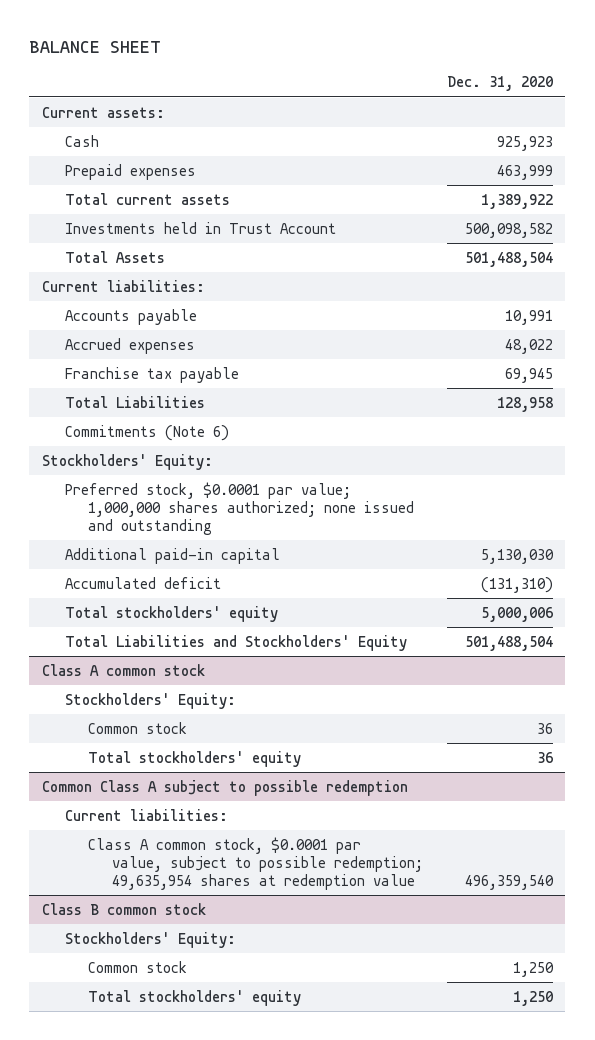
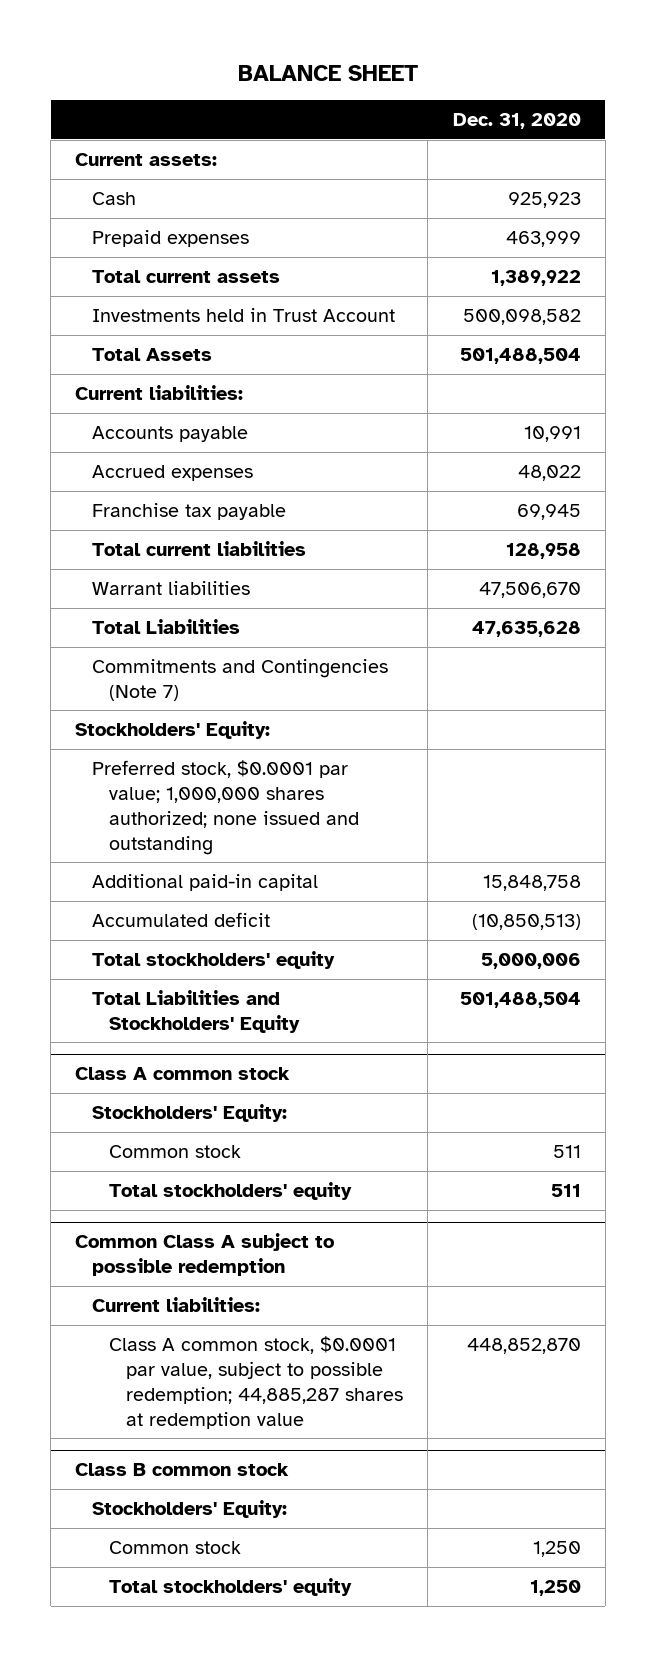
none -> [92,540,307,556] Total current liabilities
none -> [92,580,251,595] Warrant liabilities
[497,396,554,412] 128,958 -> [471,620,581,637] 47,635,628
[64,424,229,441] Commitments (Note 6) -> [92,658,389,701] Commitments and Contingencies (Note 7)
[481,548,555,564] 5,130,030 -> [482,874,581,891] 15,848,758
[481,576,554,593] (131,310) -> [471,913,581,930] (10,850,513)
[537,722,554,734] 36 -> [552,1144,581,1158] 511
[537,751,554,763] 36 -> [550,1183,581,1197] 511
[88,836,423,890] Class A common stock, $0.0001 par value, subject to possible redemption; 49,635,954 shares at redemption value -> [109,1335,404,1429] Class A common stock, $0.0001 par value, subject to possible redemption; 44,885,287 shares at redemption value
[465,874,555,890] 496,359,540 -> [466,1337,581,1354] 448,852,870

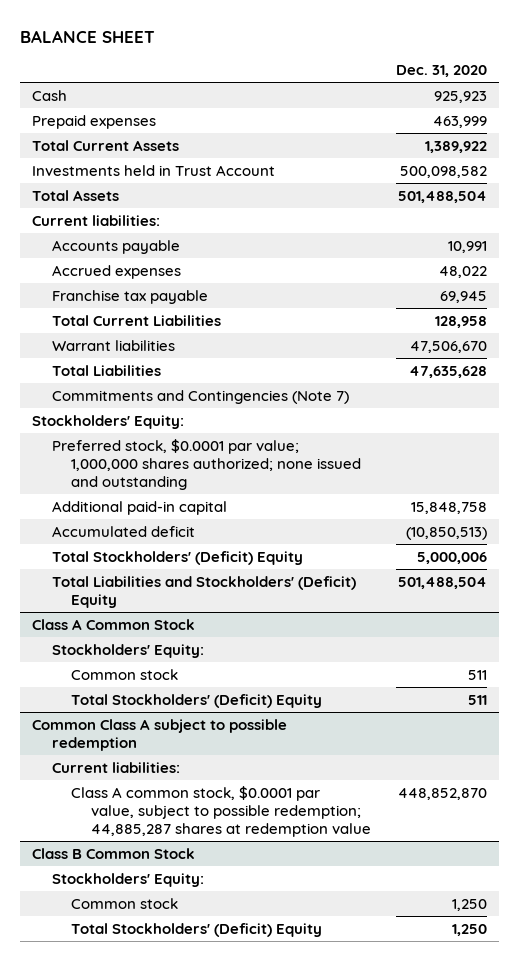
[75,152,218,166] Current assets: -> none
[92,269,281,283] Total current assets -> [32,139,180,151] Total Current Assets
[92,540,307,556] Total current liabilities -> [51,314,221,326] Total Current Liabilities
[92,950,336,969] Total stockholders' equity -> [51,550,303,565] Total Stockholders' (Deficit) Equity
[92,989,301,1033] Total Liabilities and Stockholders' Equity -> [51,575,356,608] Total Liabilities and Stockholders' (Deficit) Equity
[75,1067,291,1081] Class A common stock -> [32,618,196,630] Class A Common Stock
[109,1181,353,1200] Total stockholders' equity -> [71,693,323,708] Total Stockholders' (Deficit) Equity
[75,1463,290,1477] Class B common stock -> [32,847,196,859] Class B Common Stock
[109,1577,353,1596] Total stockholders' equity -> [71,922,323,937] Total Stockholders' (Deficit) Equity

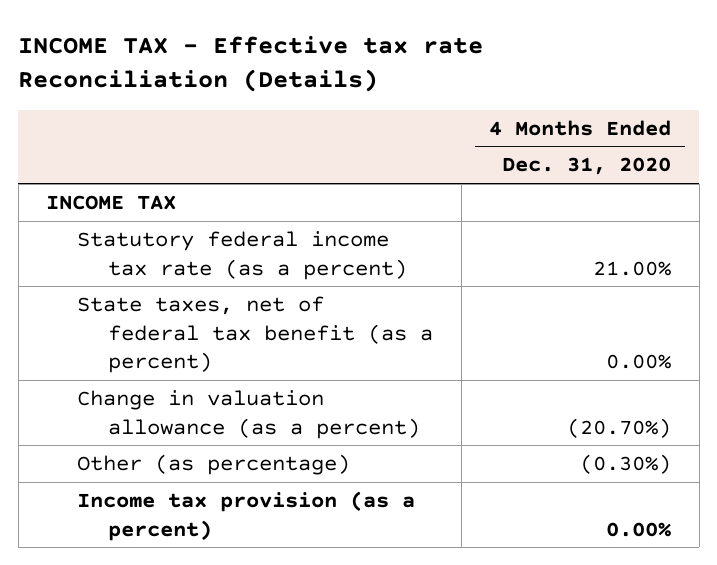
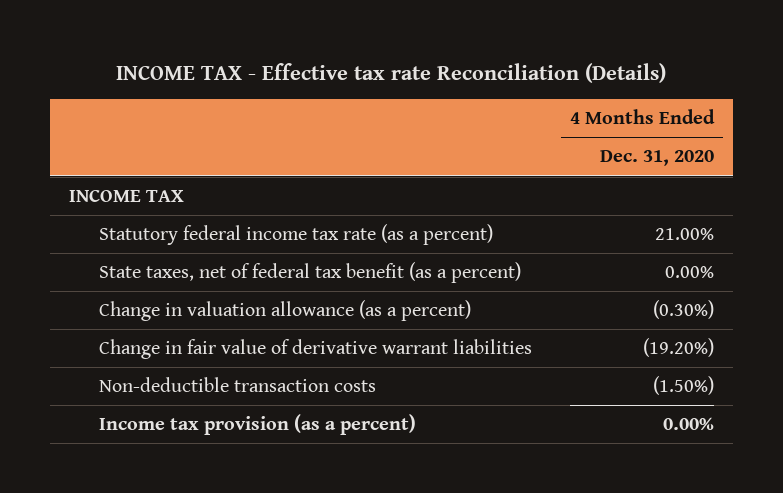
[77,453,351,475] Other (as percentage) -> none
[567,417,672,438] (20.70%) -> [652,300,714,320] (0.30%)
none -> [99,339,533,360] Change in fair value of derivative warrant liabilities
none -> [99,377,377,393] Non-deductible transaction costs

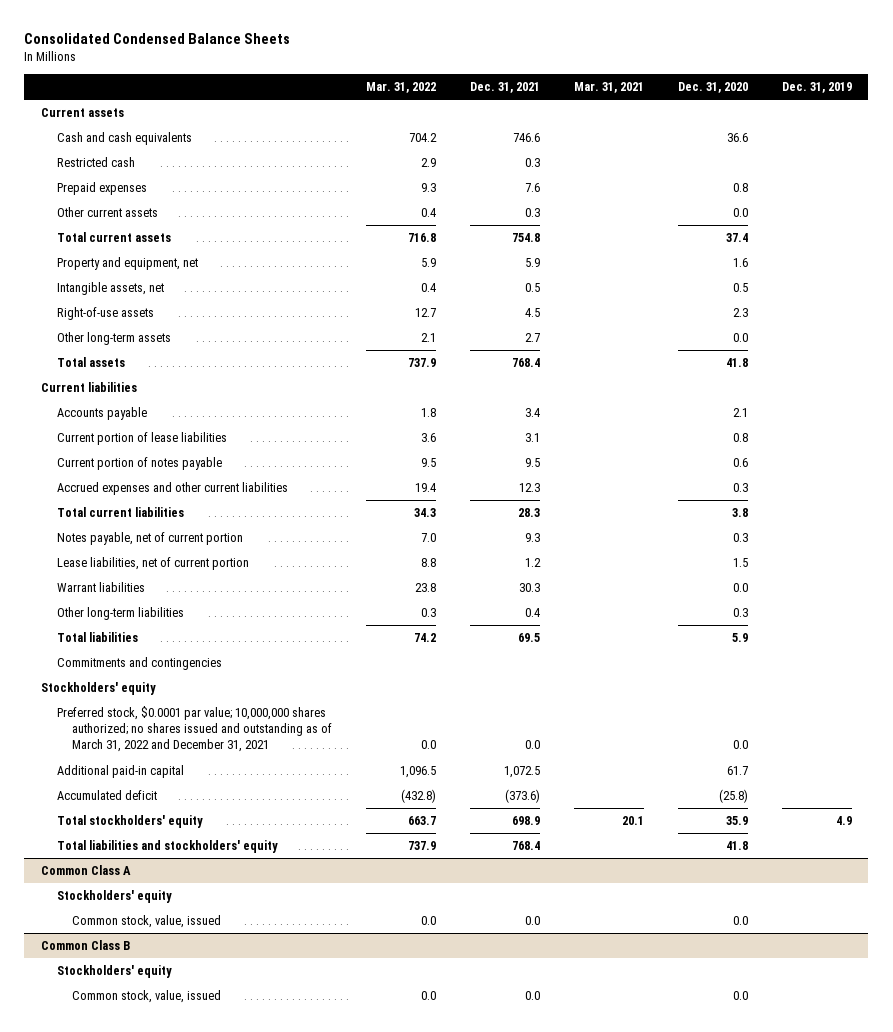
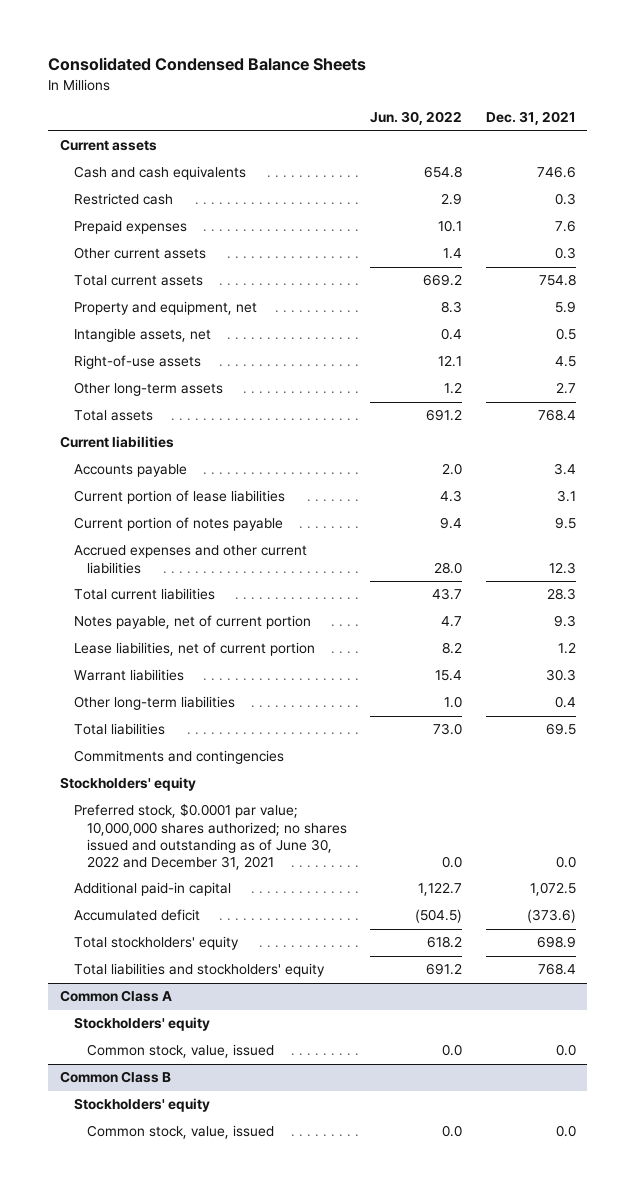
[366,81,437,93] Mar. 31, 2022 -> none
[573,81,644,93] Mar. 31, 2021 -> none
[677,81,748,93] Dec. 31, 2020 -> none
[781,81,852,93] Dec. 31, 2019 -> none
none -> [370,111,463,126] Jun. 30, 2022
[56,706,333,753] Preferred stock, $0.0001 par value; 10,000,000 shares authorized; no shares issued and outstanding as of March 31, 2022 and December 31, 2021 -> [73,803,348,870] Preferred stock, $0.0001 par value; 10,000,000 shares authorized; no shares issued and outstanding as of June 30, 2022 and December 31, 2021

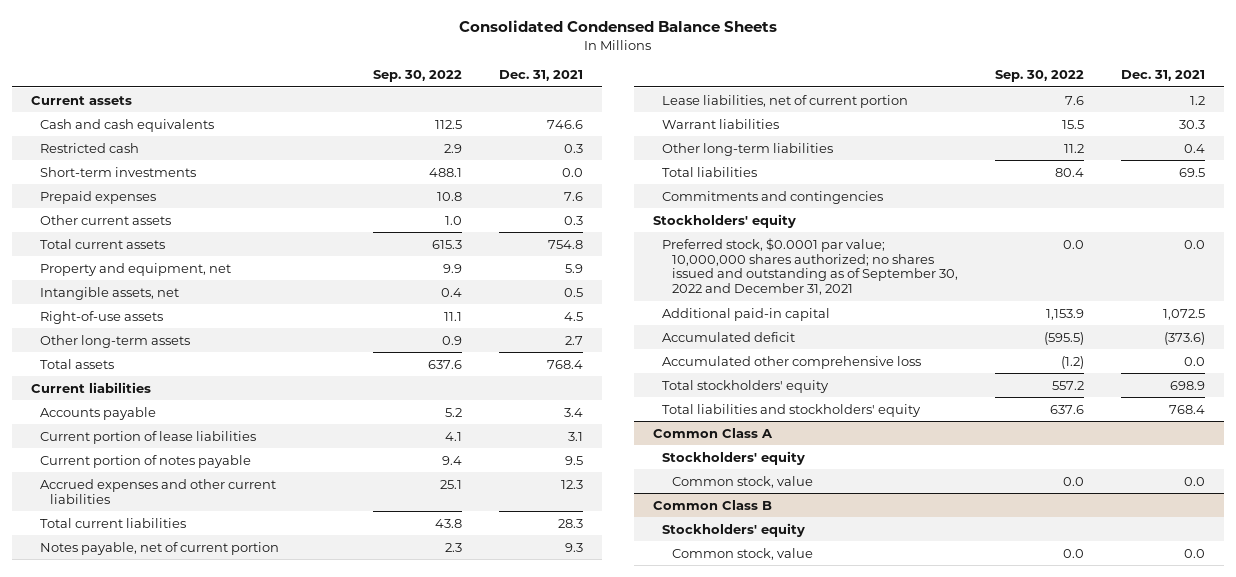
[370,111,463,126] Jun. 30, 2022 -> none
none -> [373,70,463,83] Sep. 30, 2022
none -> [40,166,197,177] Short-term investments
[73,803,348,870] Preferred stock, $0.0001 par value; 10,000,000 shares authorized; no shares issued and outstanding as of June 30, 2022 and December 31, 2021 -> [662,237,958,296] Preferred stock, $0.0001 par value; 10,000,000 shares authorized; no shares issued and outstanding as of September 30, 2022 and December 31, 2021
none -> [662,355,922,369] Accumulated other comprehensive loss
[87,1044,275,1059] Common stock, value, issued -> [671,475,813,488] Common stock, value
[87,1125,275,1140] Common stock, value, issued -> [671,547,813,560] Common stock, value

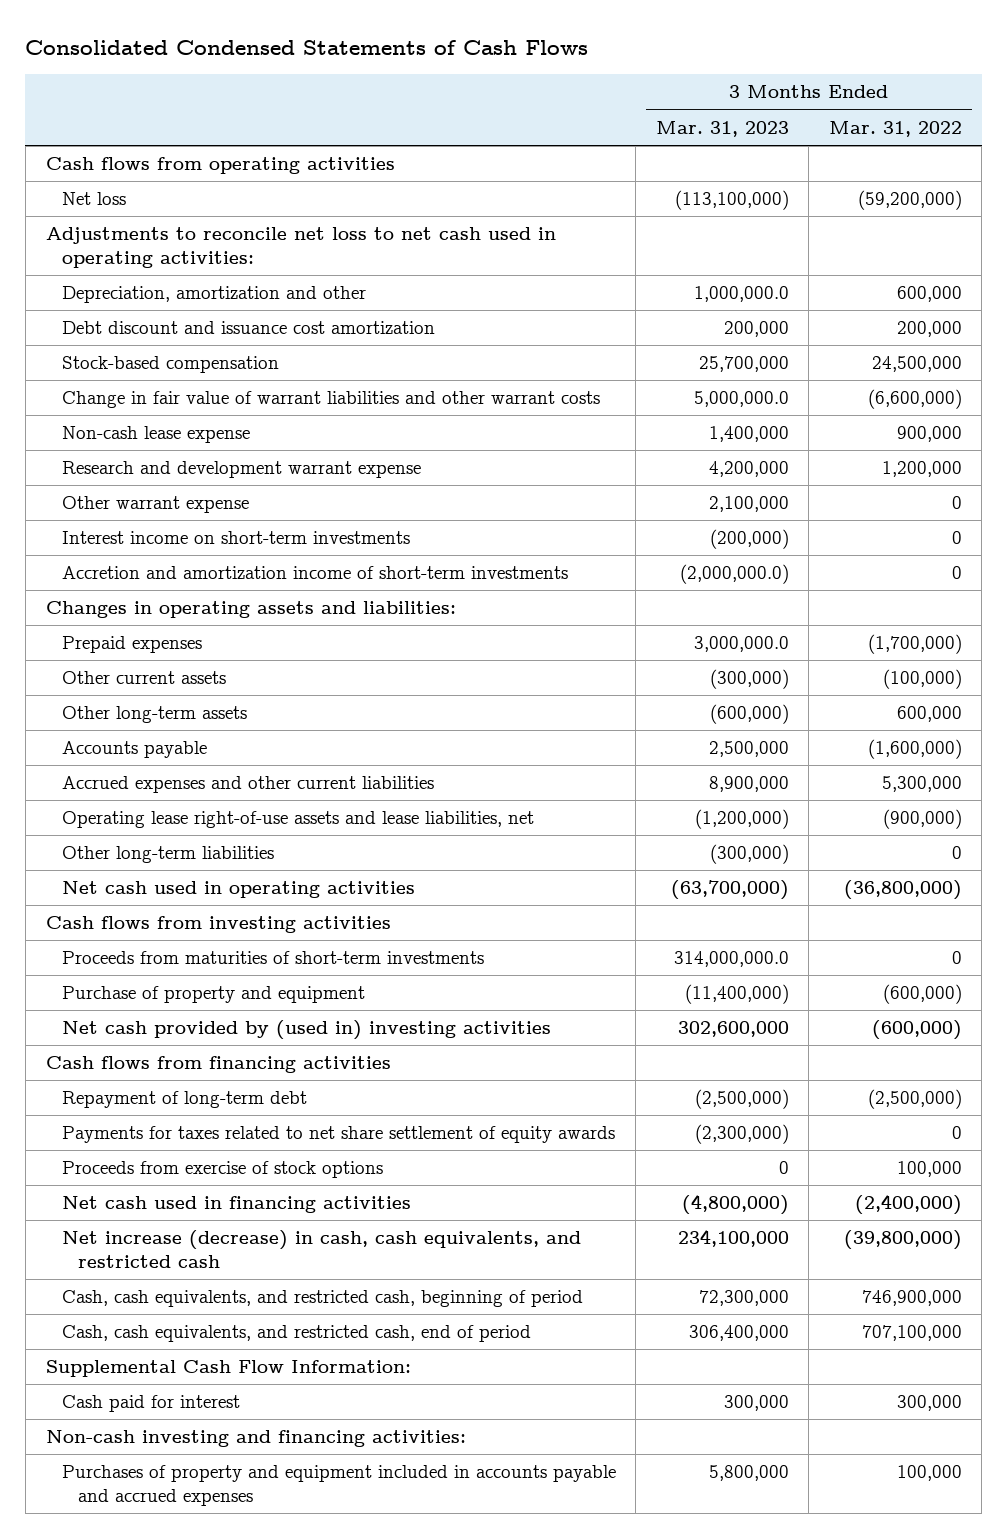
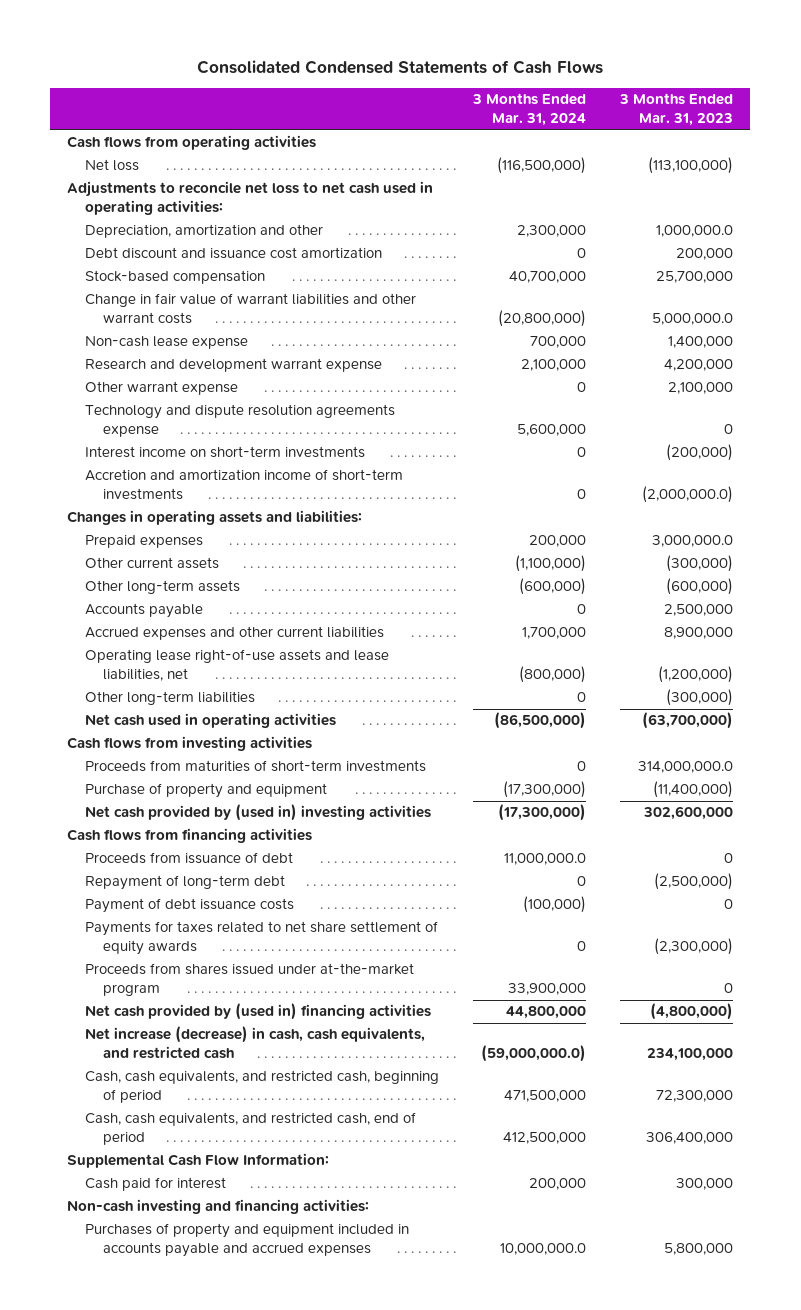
[828,120,962,137] Mar. 31, 2022 -> none
none -> [472,93,587,127] 3 Months Ended Mar. 31, 2024
none -> [85,404,396,438] Technology and dispute resolution agreements expense
none -> [85,852,294,865] Proceeds from issuance of debt
none -> [85,898,295,914] Payment of debt issuance costs
[61,1161,383,1179] Proceeds from exercise of stock options -> none
none -> [85,963,415,997] Proceeds from shares issued under at-the-market program
[61,1196,411,1214] Net cash used in financing activities -> [85,1003,432,1021] Net cash provided by (used in) financing activities

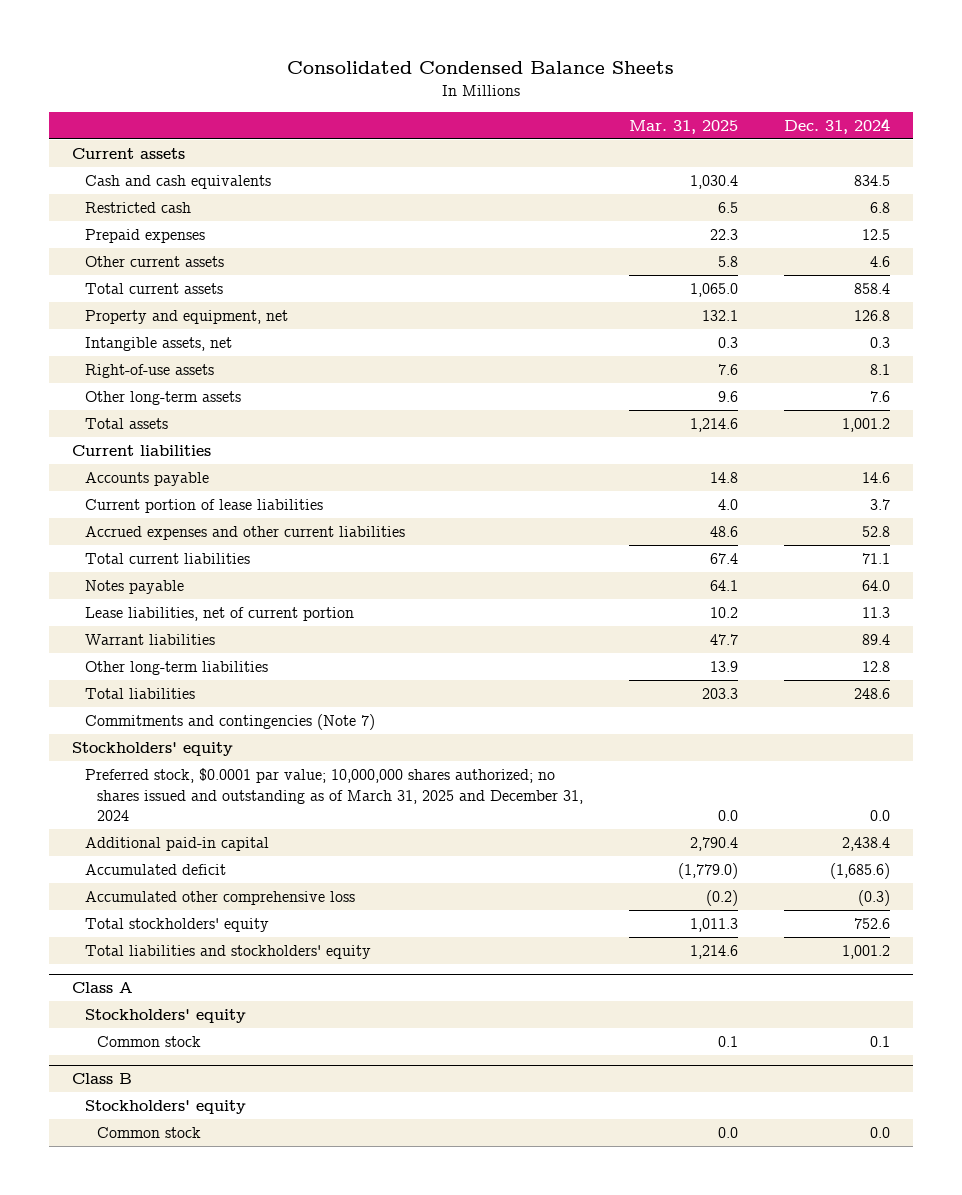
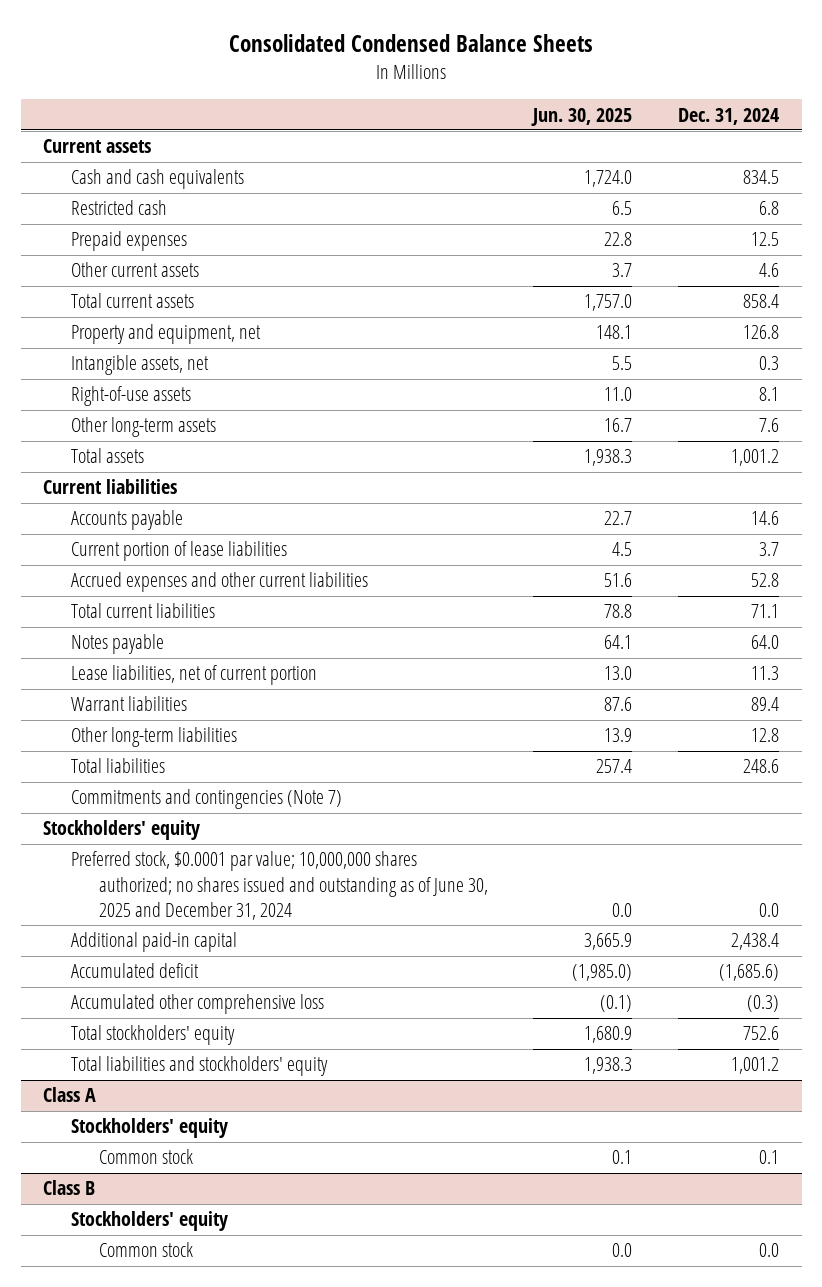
[629,119,739,134] Mar. 31, 2025 -> none
none -> [531,107,633,126] Jun. 30, 2025
[84,767,584,822] Preferred stock, $0.0001 par value; 10,000,000 shares authorized; no shares issued and outstanding as of March 31, 2025 and December 31, 2024 -> [71,851,488,921] Preferred stock, $0.0001 par value; 10,000,000 shares authorized; no shares issued and outstanding as of June 30, 2025 and December 31, 2024

